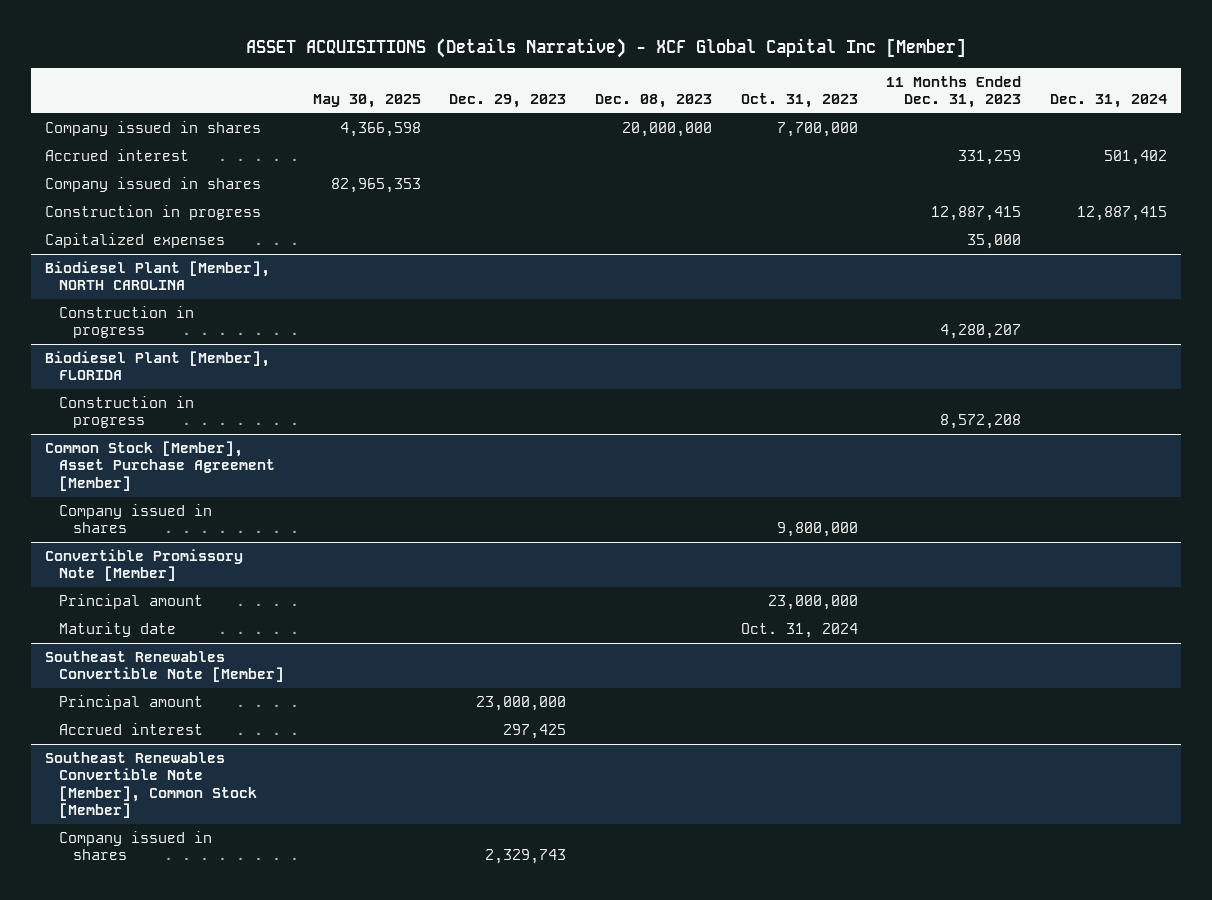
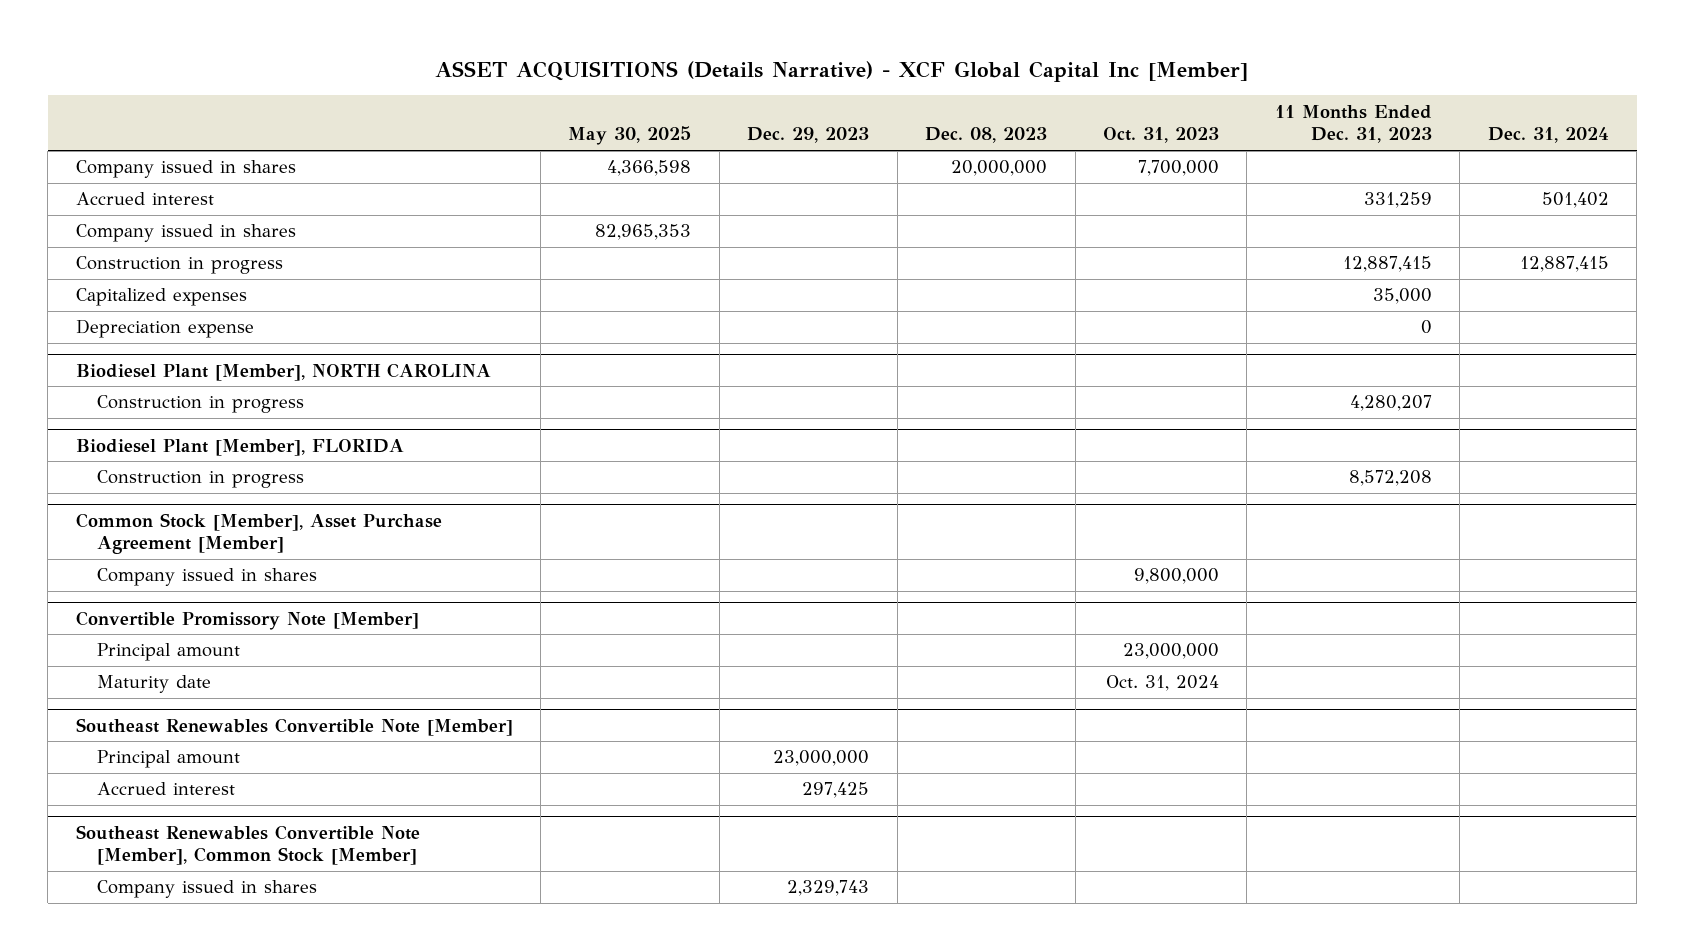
none -> [75,319,254,339] Depreciation expense

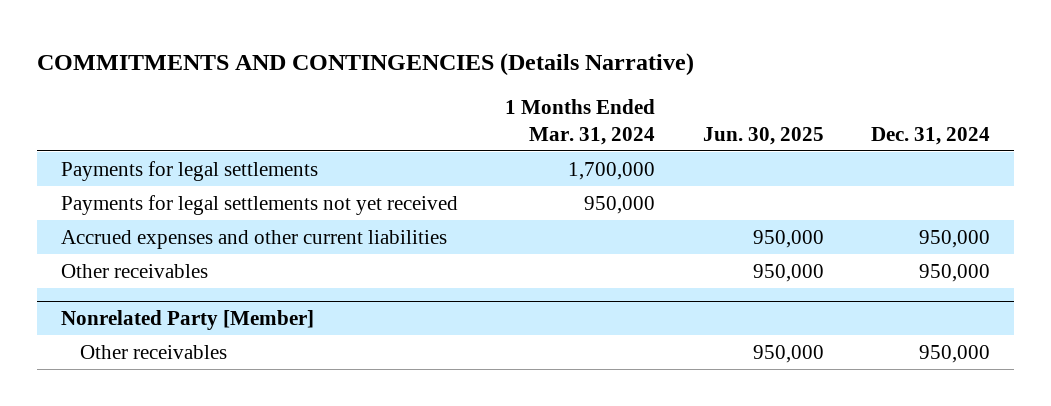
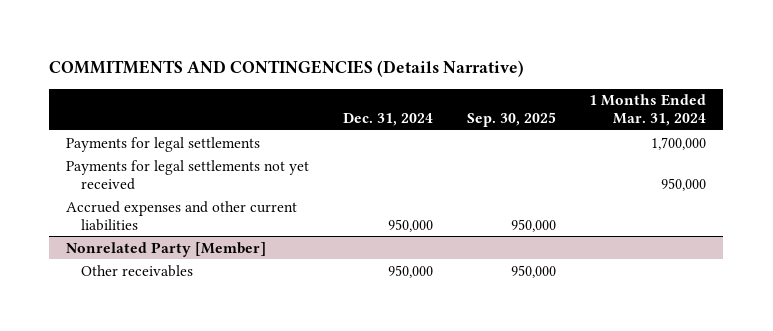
[702,126,824,145] Jun. 30, 2025 -> none
none -> [466,112,556,128] Sep. 30, 2025
[60,263,208,278] Other receivables -> none

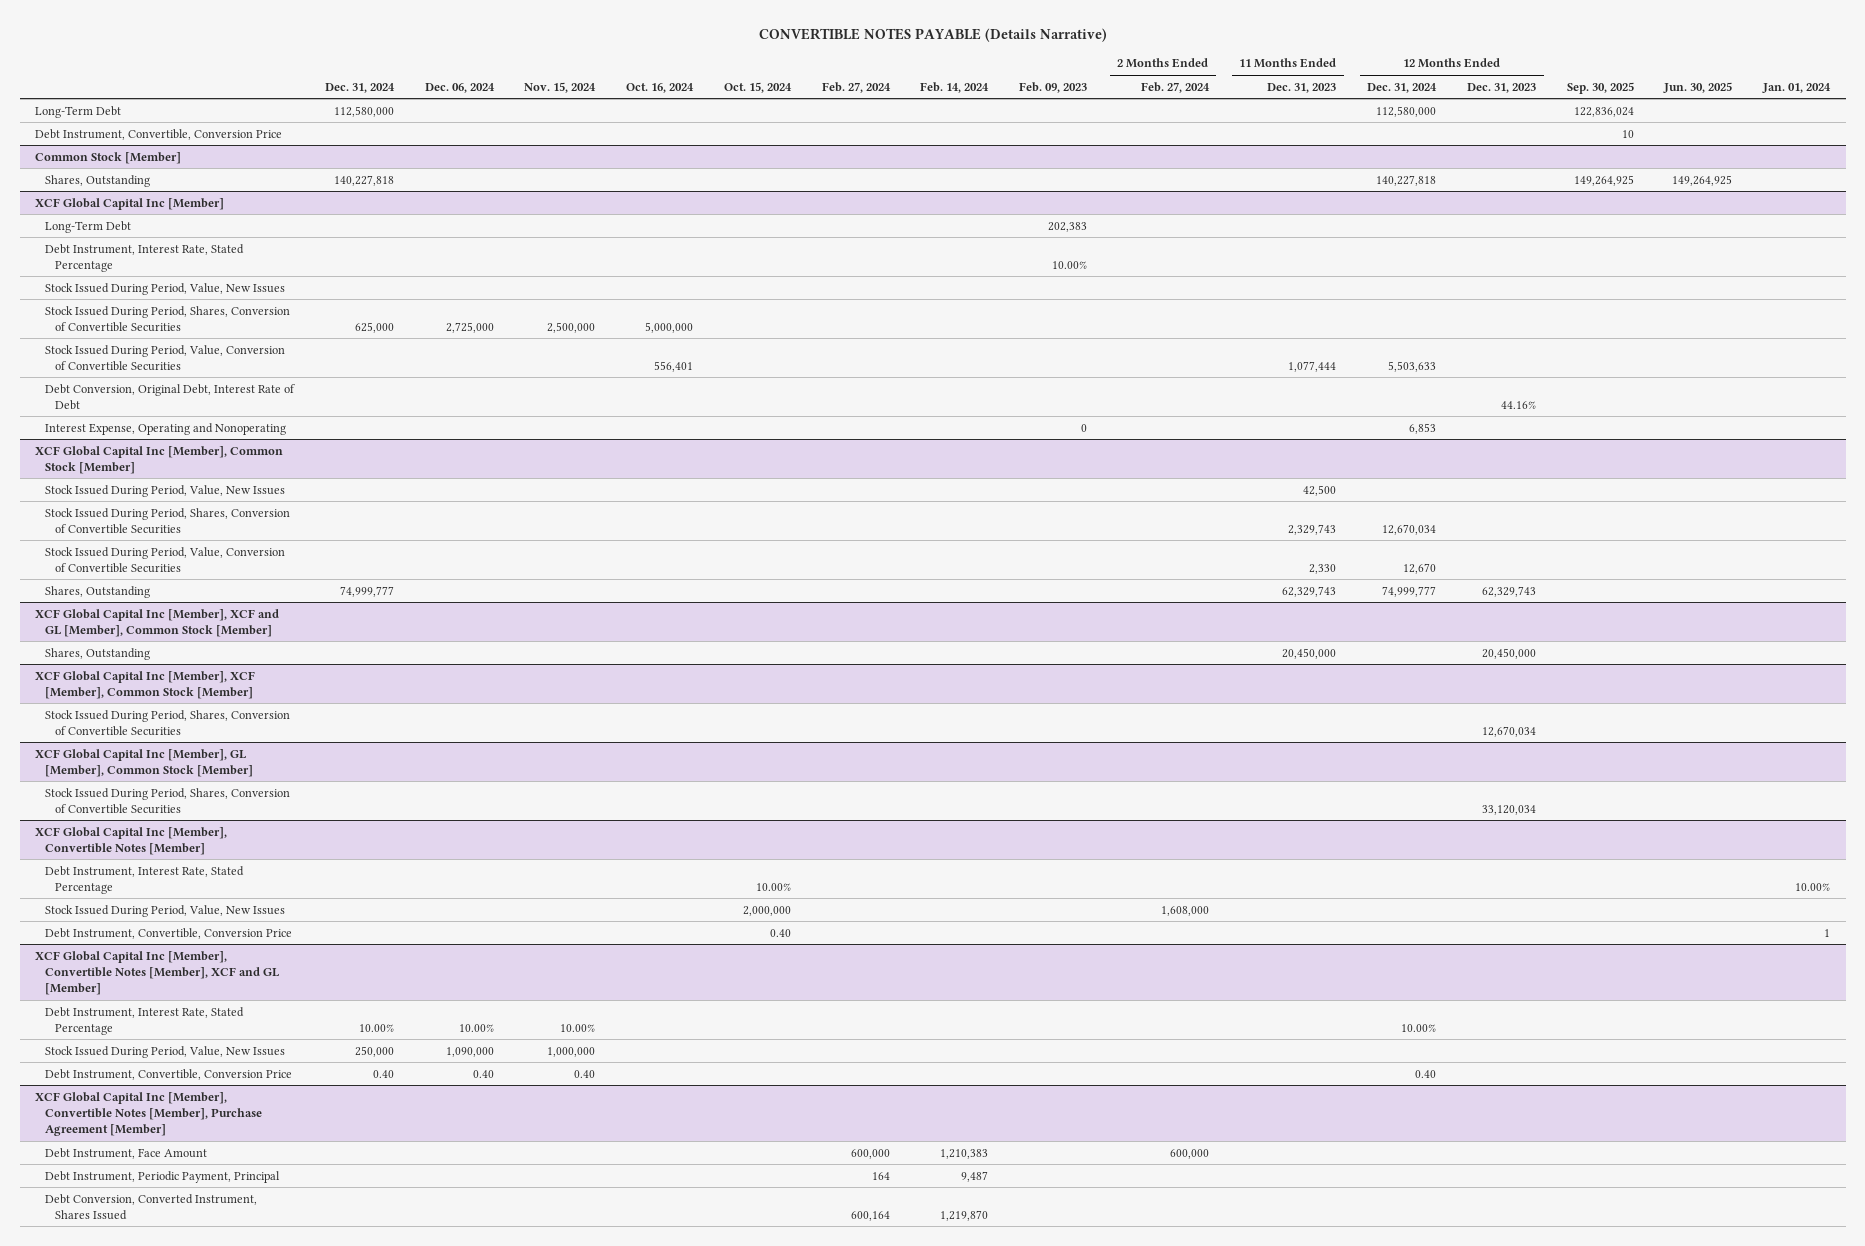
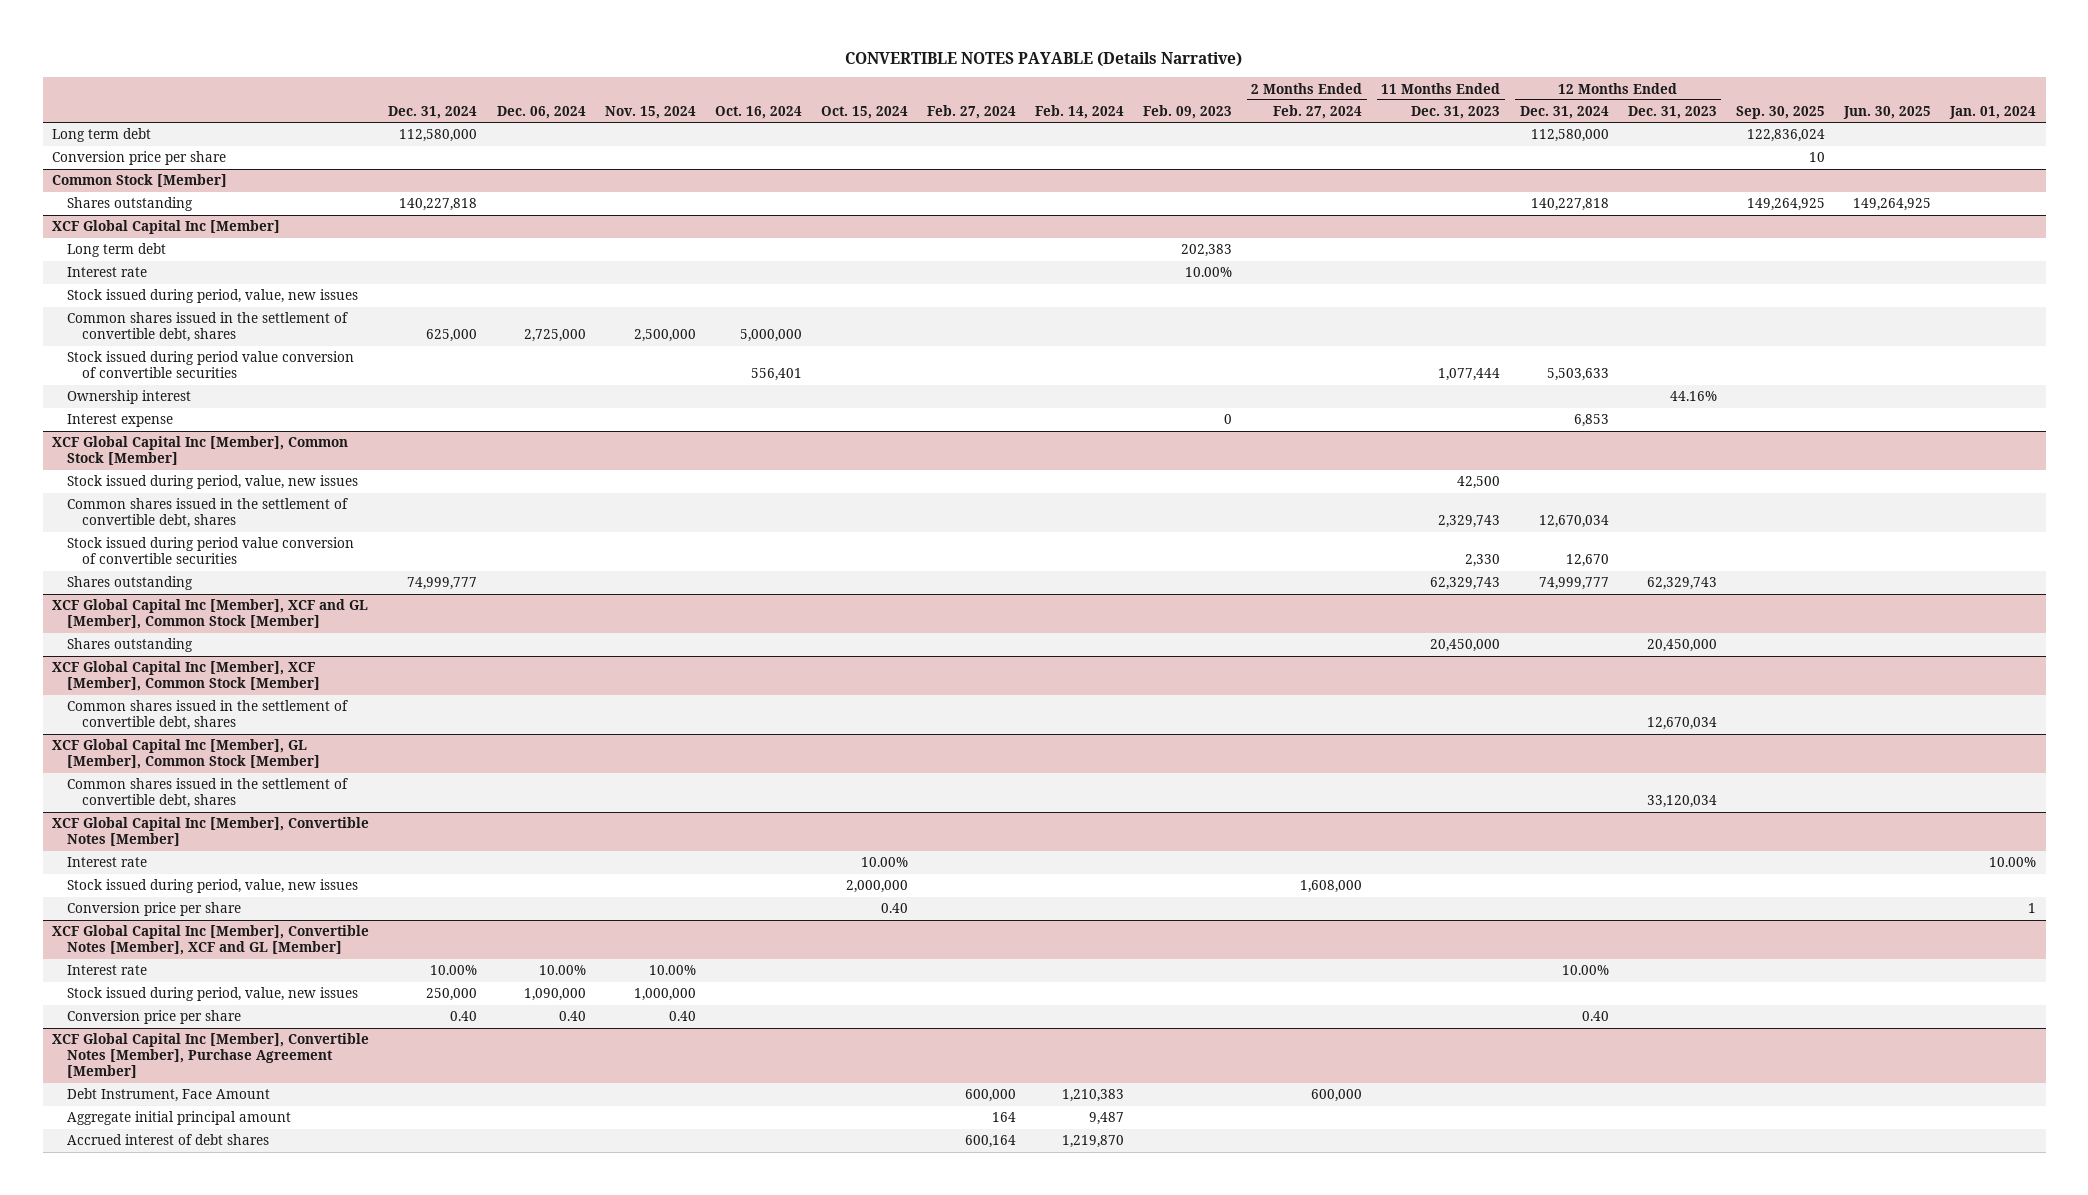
[35,105,122,118] Long-Term Debt -> [52,128,152,143] Long term debt
[35,128,283,140] Debt Instrument, Convertible, Conversion Price -> [52,151,227,166] Conversion price per share
[45,174,151,187] Shares, Outstanding -> [67,197,194,212] Shares outstanding
[45,220,132,233] Long-Term Debt -> [67,243,167,258] Long term debt
[45,243,245,272] Debt Instrument, Interest Rate, Stated Percentage -> [67,267,148,278] Interest rate
[45,282,286,295] Stock Issued During Period, Value, New Issues -> [67,289,359,304] Stock issued during period, value, new issues
[45,305,291,332] Stock Issued During Period, Shares, Conversion of Convertible Securities -> [67,312,349,343] Common shares issued in the settlement of convertible debt, shares
[45,344,286,371] Stock Issued During Period, Value, Conversion of Convertible Securities -> [67,351,355,379] Stock issued during period value conversion of convertible securities
[45,383,296,410] Debt Conversion, Original Debt, Interest Rate of Debt -> [67,390,192,405] Ownership interest
[45,422,287,435] Interest Expense, Operating and Nonoperating -> [67,414,174,428] Interest expense
[45,484,286,497] Stock Issued During Period, Value, New Issues -> [67,475,359,490] Stock issued during period, value, new issues
[45,507,291,534] Stock Issued During Period, Shares, Conversion of Convertible Securities -> [67,498,349,529] Common shares issued in the settlement of convertible debt, shares
[45,546,286,573] Stock Issued During Period, Value, Conversion of Convertible Securities -> [67,537,355,565] Stock issued during period value conversion of convertible securities
[45,585,151,598] Shares, Outstanding -> [67,576,194,591] Shares outstanding
[45,647,151,660] Shares, Outstanding -> [67,638,194,653] Shares outstanding
[45,709,291,736] Stock Issued During Period, Shares, Conversion of Convertible Securities -> [67,700,349,731] Common shares issued in the settlement of convertible debt, shares
[45,787,291,814] Stock Issued During Period, Shares, Conversion of Convertible Securities -> [67,778,349,809] Common shares issued in the settlement of convertible debt, shares
[45,865,245,894] Debt Instrument, Interest Rate, Stated Percentage -> [67,857,148,868] Interest rate
[45,904,286,917] Stock Issued During Period, Value, New Issues -> [67,879,359,894] Stock issued during period, value, new issues
[45,927,293,939] Debt Instrument, Convertible, Conversion Price -> [67,902,242,917] Conversion price per share
[45,1006,245,1035] Debt Instrument, Interest Rate, Stated Percentage -> [67,965,148,976] Interest rate
[45,1045,286,1058] Stock Issued During Period, Value, New Issues -> [67,987,359,1002] Stock issued during period, value, new issues
[45,1068,293,1080] Debt Instrument, Convertible, Conversion Price -> [67,1010,242,1025] Conversion price per share
[45,1170,281,1183] Debt Instrument, Periodic Payment, Principal -> [67,1111,292,1126] Aggregate initial principal amount
[45,1193,258,1220] Debt Conversion, Converted Instrument, Shares Issued -> [67,1134,270,1146] Accrued interest of debt shares

